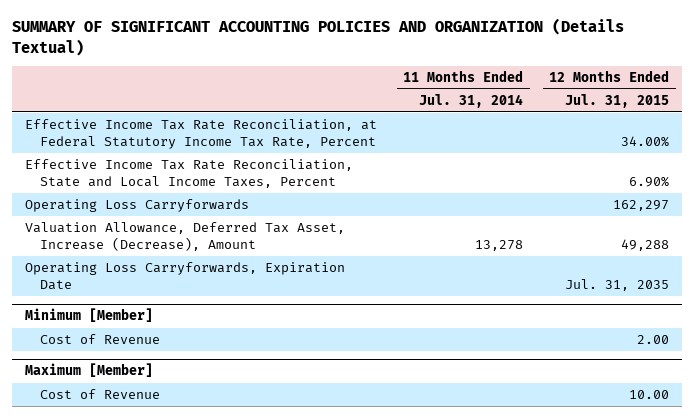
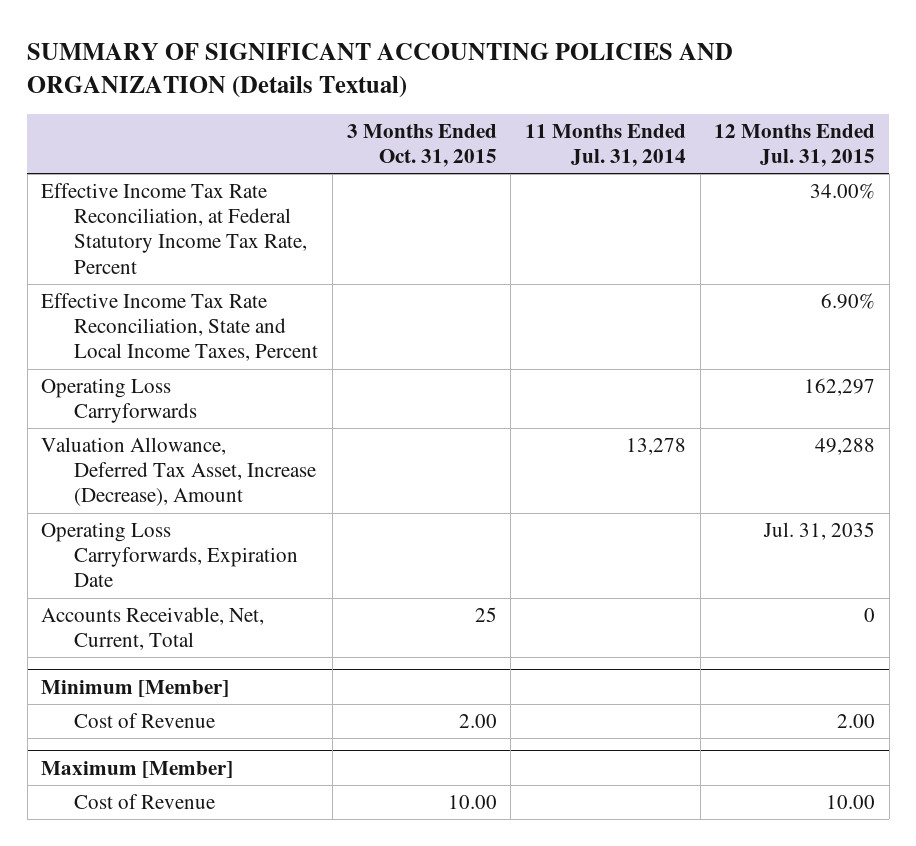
none -> [346,124,497,168] 3 Months Ended Oct. 31, 2015
none -> [41,607,265,651] Accounts Receivable, Net, Current, Total

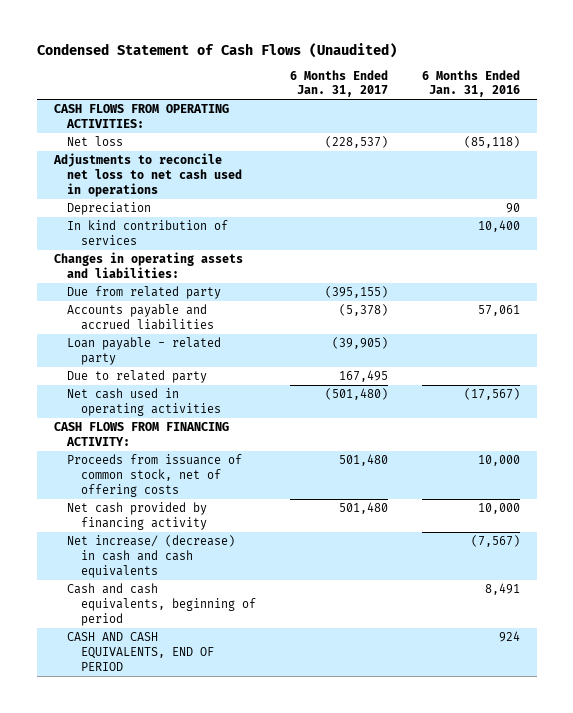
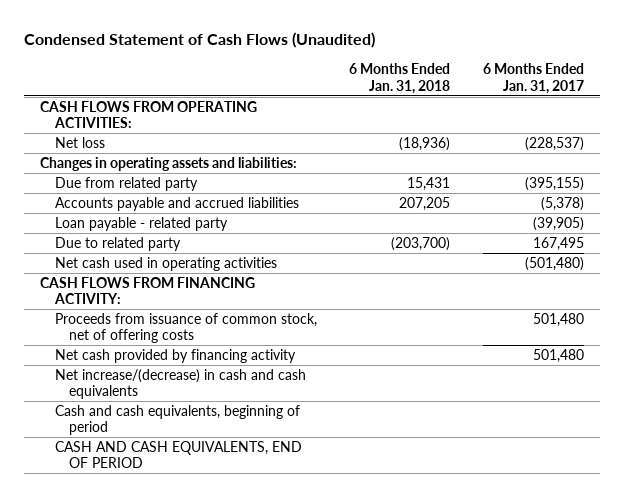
[421,69,520,98] 6 Months Ended Jan. 31, 2016 -> none
none -> [349,63,451,94] 6 Months Ended Jan. 31, 2018
[52,153,243,197] Adjustments to reconcile net loss to net cash used in operations -> none
[67,202,152,216] Depreciation -> none
[67,220,229,245] In kind contribution of services -> none
[67,535,236,578] Net increase/ (decrease) in cash and cash equivalents -> [54,369,306,400] Net increase/(decrease) in cash and cash equivalents

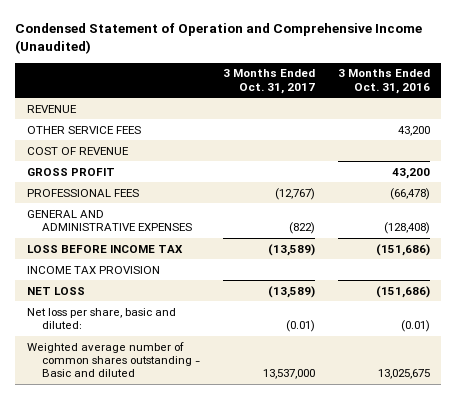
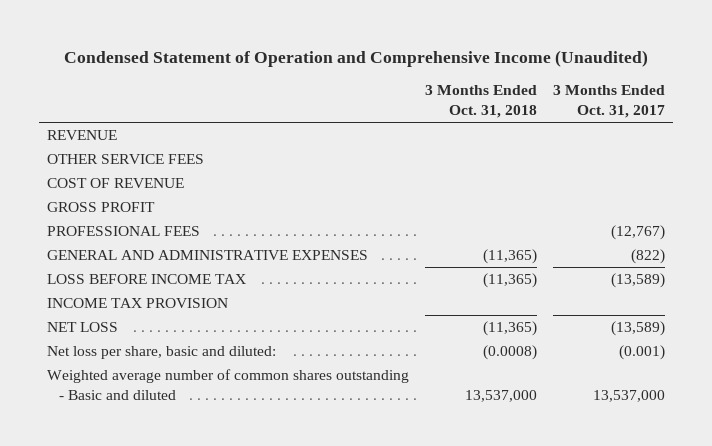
[337,69,430,94] 3 Months Ended Oct. 31, 2016 -> none
none -> [424,85,537,118] 3 Months Ended Oct. 31, 2018
[285,320,315,333] (0.01) -> [618,345,665,361] (0.001)

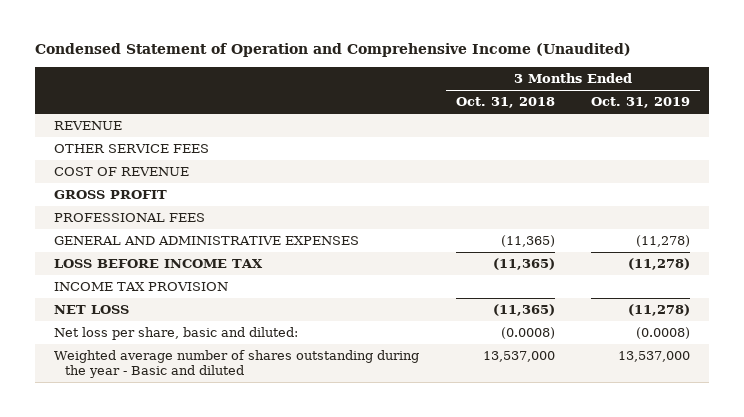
[552,85,665,118] 3 Months Ended Oct. 31, 2017 -> none
none -> [591,97,691,109] Oct. 31, 2019
[46,369,409,400] Weighted average number of common shares outstanding - Basic and diluted -> [53,350,419,378] Weighted average number of shares outstanding during the year - Basic and diluted

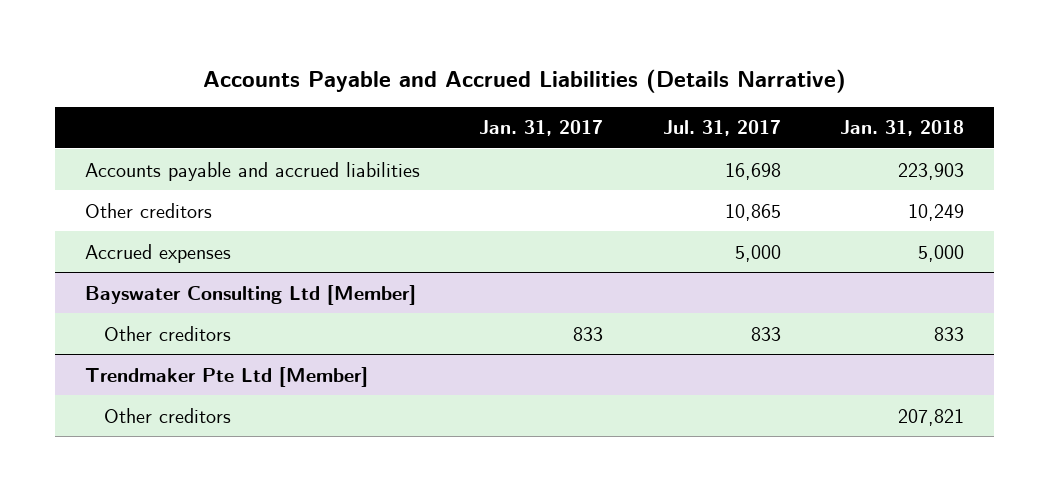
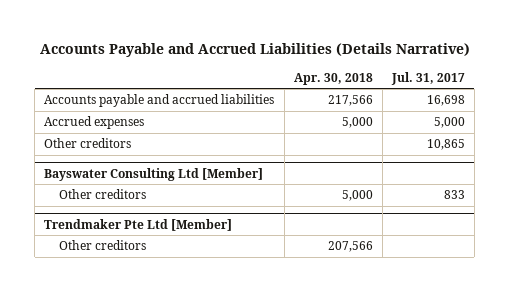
[479,120,604,137] Jan. 31, 2017 -> none
[840,120,965,137] Jan. 31, 2018 -> none
none -> [293,72,373,85] Apr. 30, 2018
[84,202,212,218] Other creditors -> [44,138,132,149] Other creditors

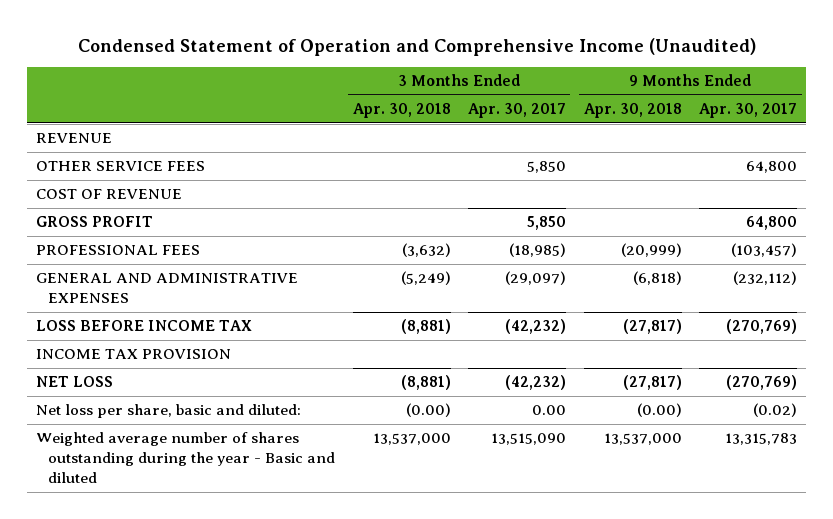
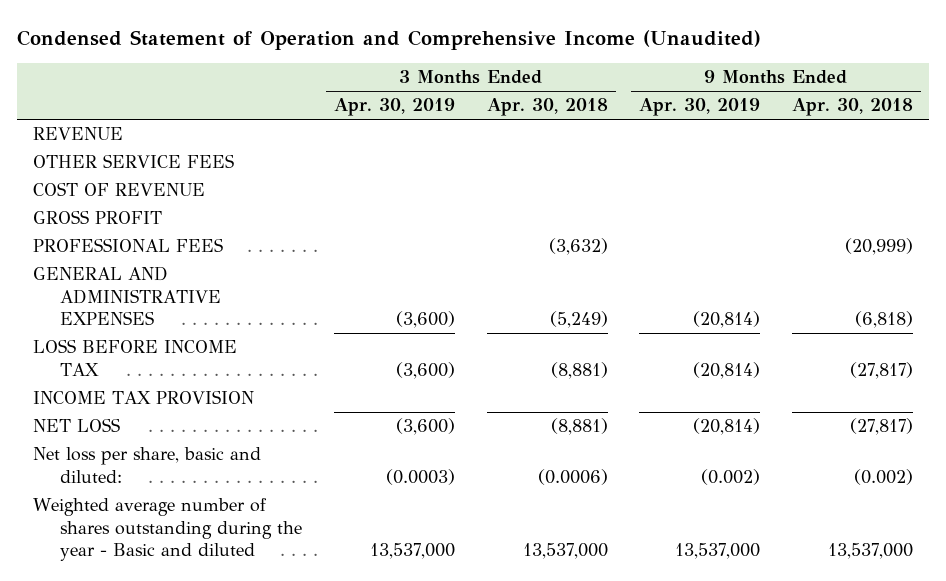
[468,103,567,119] Apr. 30, 2017 -> none
[699,103,798,119] Apr. 30, 2017 -> none
none -> [334,98,456,117] Apr. 30, 2019
none -> [639,98,761,117] Apr. 30, 2019
[405,403,451,418] (0.00) -> [537,468,608,485] (0.0006)
[636,403,682,418] (0.00) -> [853,468,913,485] (0.002)

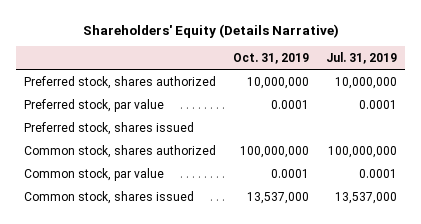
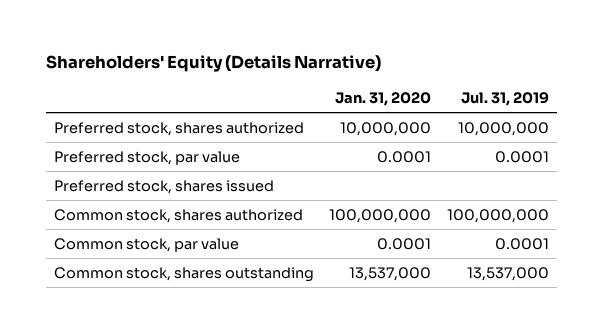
[233,53,310,65] Oct. 31, 2019 -> none
none -> [335,91,432,106] Jan. 31, 2020
[24,190,195,204] Common stock, shares issued -> [53,267,314,283] Common stock, shares outstanding

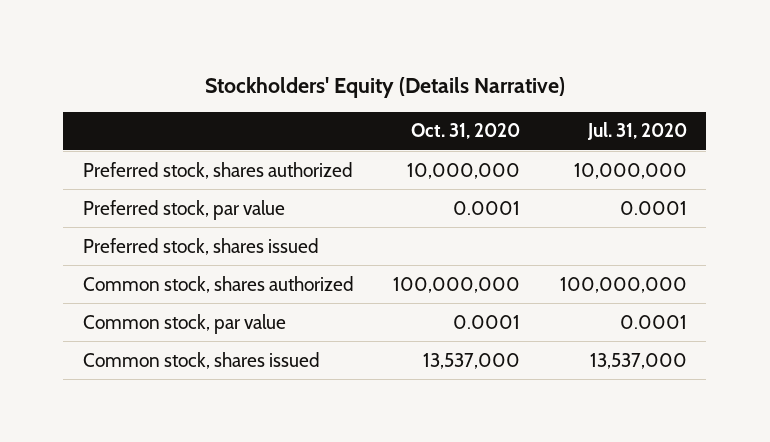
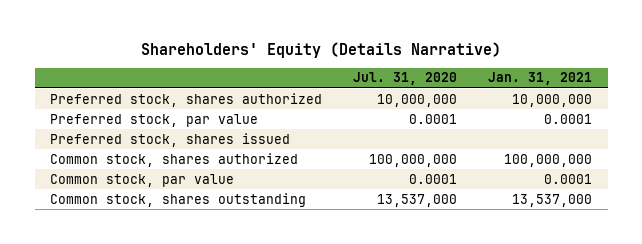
[204,76,565,98] Stockholders' Equity (Details Narrative) -> [141,41,502,58] Shareholders' Equity (Details Narrative)
[411,123,521,140] Oct. 31, 2020 -> none
none -> [488,72,593,86] Jan. 31, 2021
[83,351,321,369] Common stock, shares issued -> [50,192,307,207] Common stock, shares outstanding

